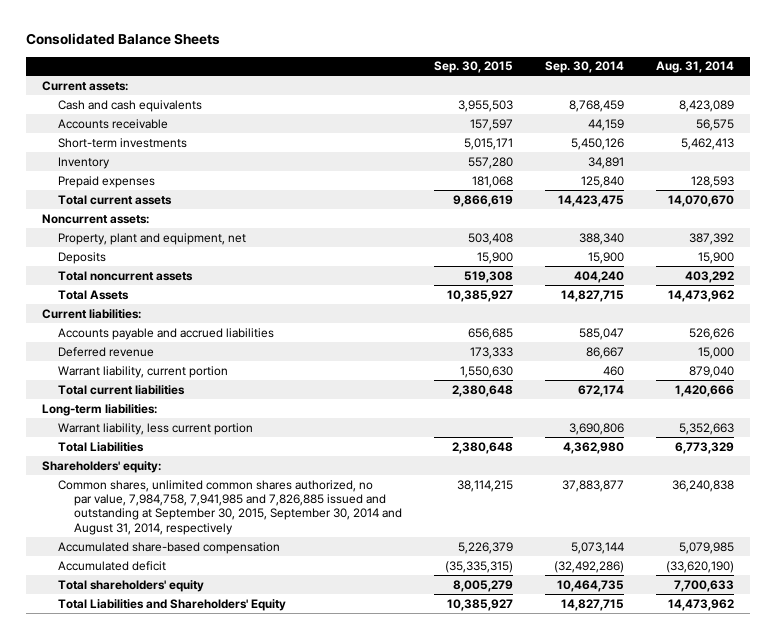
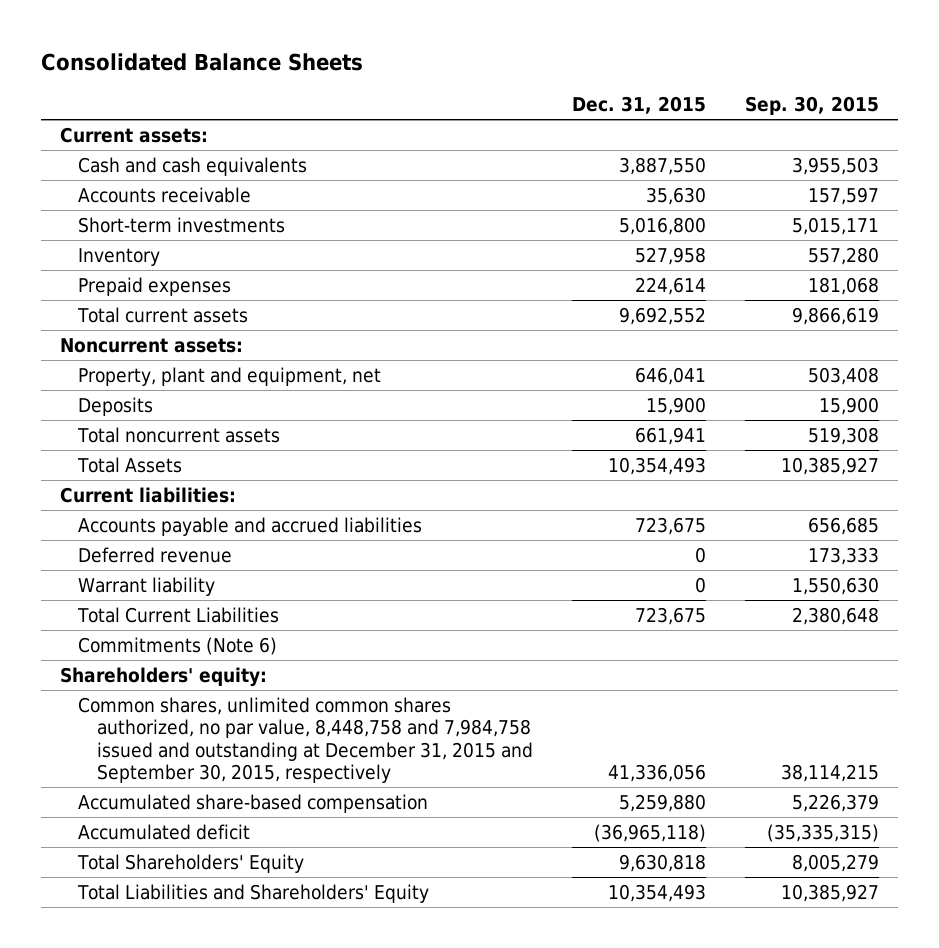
[544,61,624,74] Sep. 30, 2014 -> none
[655,61,734,74] Aug. 31, 2014 -> none
none -> [571,96,706,115] Dec. 31, 2015
[41,403,157,416] Long-term liabilities: -> none
[57,422,253,435] Warrant liability, less current portion -> none
[57,441,144,452] Total Liabilities -> none
[57,365,228,378] Warrant liability, current portion -> [78,576,216,596] Warrant liability
[57,384,185,395] Total current liabilities -> [77,606,280,623] Total Current Liabilities
none -> [78,636,278,655] Commitments (Note 6)
[57,479,402,535] Common shares, unlimited common shares authorized, no par value, 7,984,758, 7,941,985 and 7,826,885 issued and outstanding at September 30, 2015, September 30, 2014 and August 31, 2014, respectively -> [78,696,533,784] Common shares, unlimited common shares authorized, no par value, 8,448,758 and 7,984,758 issued and outstanding at December 31, 2015 and September 30, 2015, respectively
[57,579,204,592] Total shareholders' equity -> [77,853,305,873] Total Shareholders' Equity

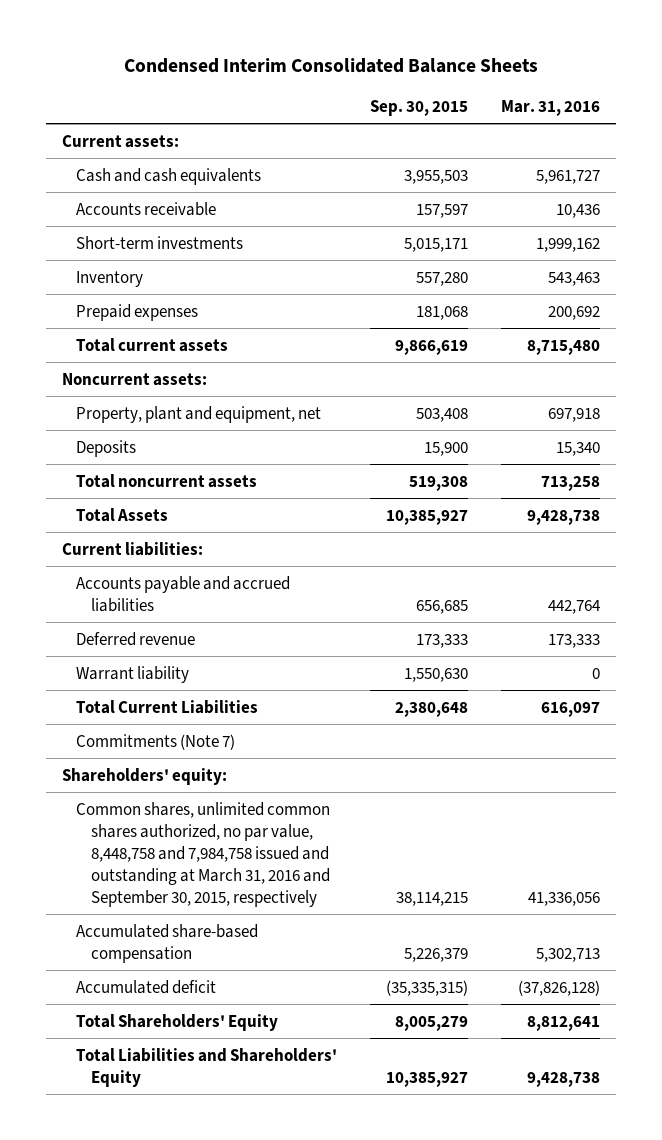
[40,53,363,72] Consolidated Balance Sheets -> [123,57,538,73] Condensed Interim Consolidated Balance Sheets
[571,96,706,115] Dec. 31, 2015 -> none
none -> [500,99,600,116] Mar. 31, 2016
[78,636,278,655] Commitments (Note 6) -> [76,733,236,750] Commitments (Note 7)
[78,696,533,784] Common shares, unlimited common shares authorized, no par value, 8,448,758 and 7,984,758 issued and outstanding at December 31, 2015 and September 30, 2015, respectively -> [76,801,331,907] Common shares, unlimited common shares authorized, no par value, 8,448,758 and 7,984,758 issued and outstanding at March 31, 2016 and September 30, 2015, respectively

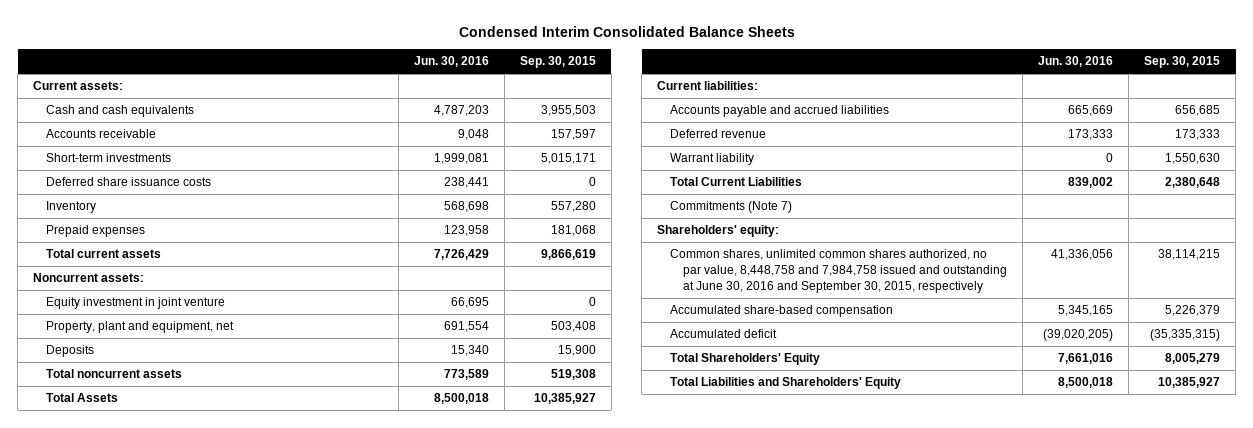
[500,99,600,116] Mar. 31, 2016 -> none
none -> [414,56,490,68] Jun. 30, 2016
none -> [46,177,212,187] Deferred share issuance costs
none -> [46,297,226,310] Equity investment in joint venture
[76,801,331,907] Common shares, unlimited common shares authorized, no par value, 8,448,758 and 7,984,758 issued and outstanding at March 31, 2016 and September 30, 2015, respectively -> [670,249,1008,293] Common shares, unlimited common shares authorized, no par value, 8,448,758 and 7,984,758 issued and outstanding at June 30, 2016 and September 30, 2015, respectively

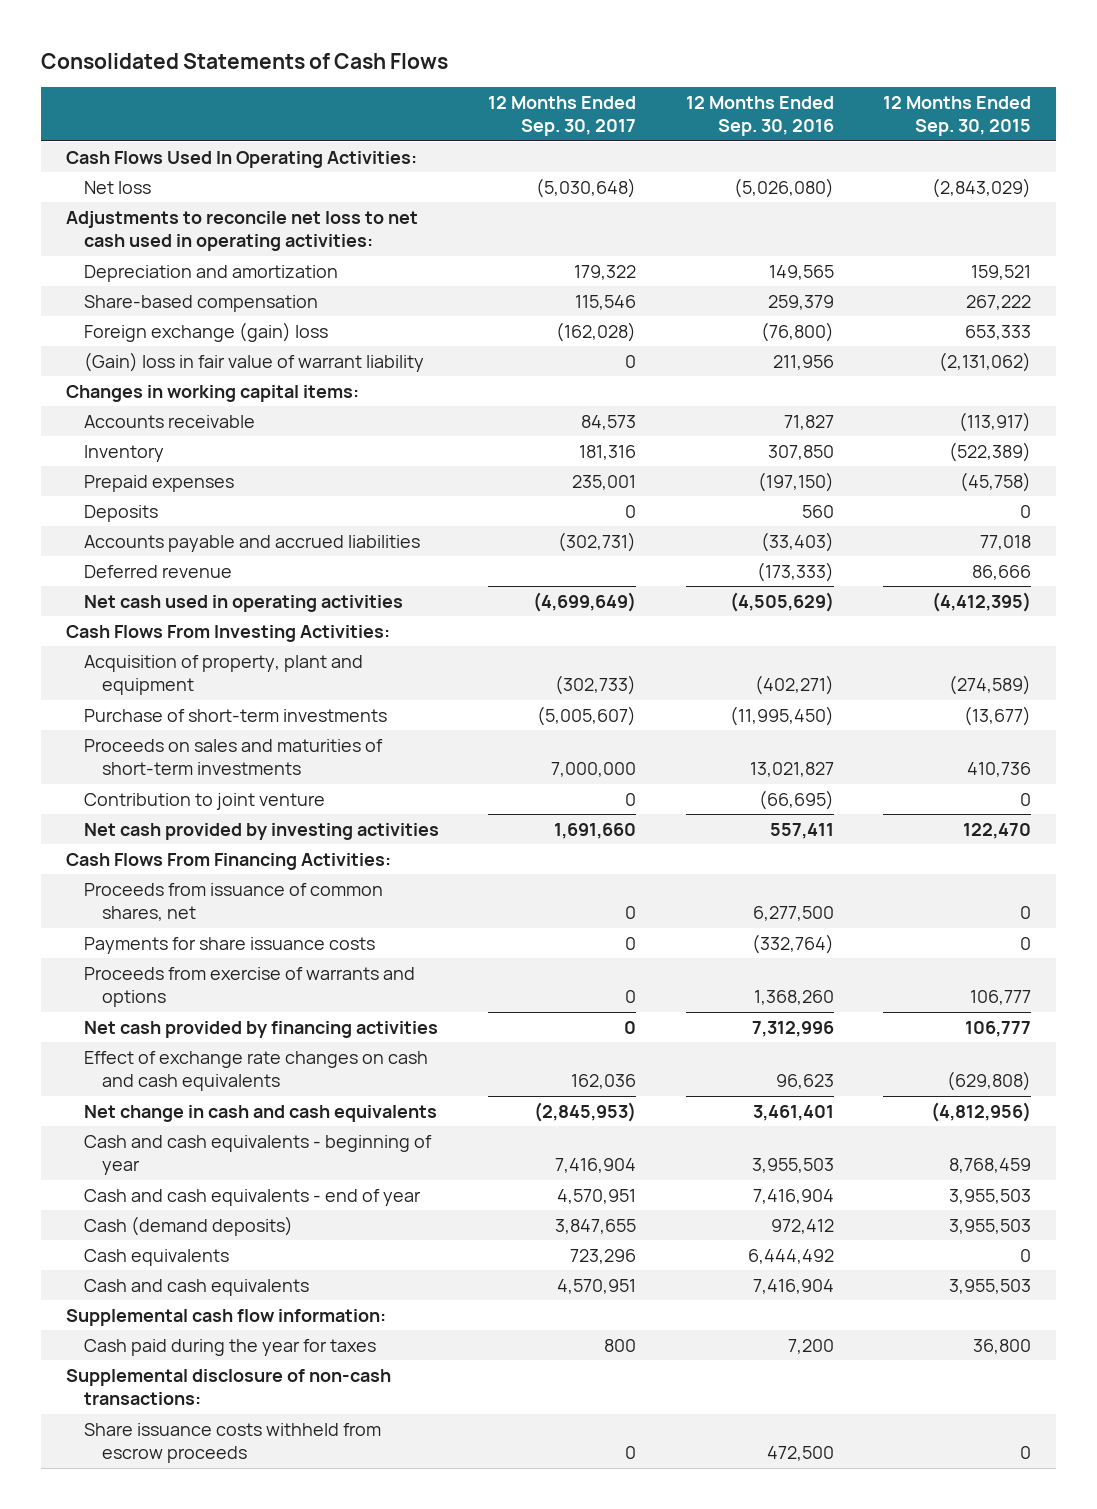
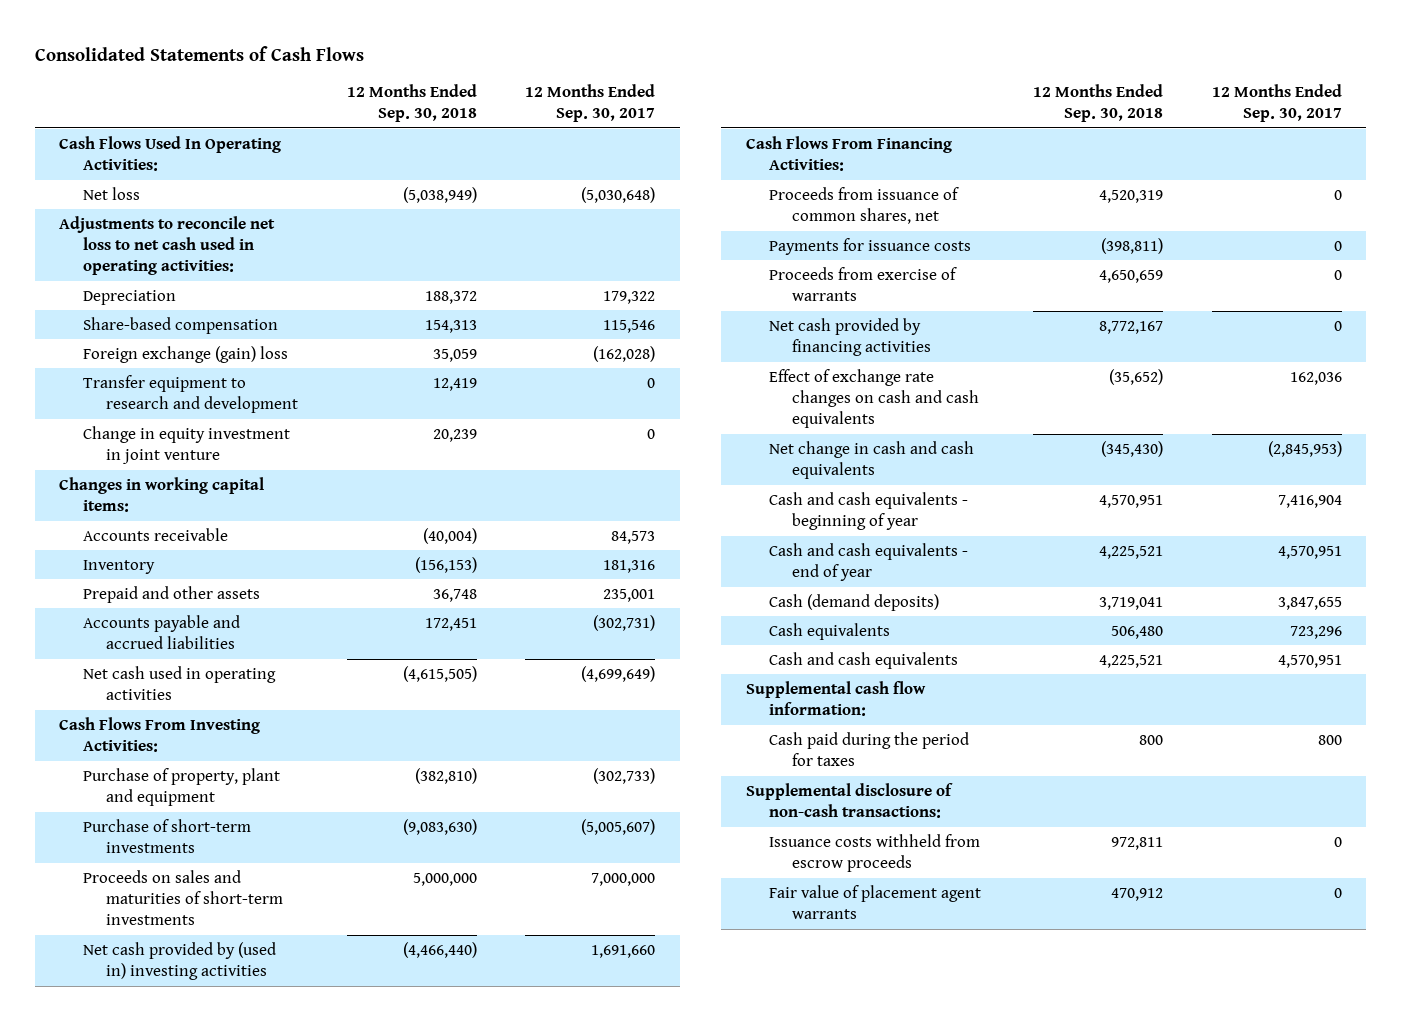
[685,96,834,137] 12 Months Ended Sep. 30, 2016 -> none
[883,96,1032,137] 12 Months Ended Sep. 30, 2015 -> none
none -> [346,83,477,123] 12 Months Ended Sep. 30, 2018
[83,264,338,282] Depreciation and amortization -> [82,289,176,305] Depreciation
[83,351,424,372] (Gain) loss in fair value of warrant liability -> none
none -> [82,374,299,414] Transfer equipment to research and development
none -> [82,425,290,465] Change in equity investment in joint venture
[83,504,158,522] Deposits -> none
[83,474,234,492] Prepaid expenses -> [82,585,260,603] Prepaid and other assets
[83,564,232,578] Deferred revenue -> none
[83,654,363,696] Acquisition of property, plant and equipment -> [82,767,280,807] Purchase of property, plant and equipment
[83,792,325,810] Contribution to joint venture -> none
[83,822,439,840] Net cash provided by investing activities -> [82,941,276,981] Net cash provided by (used in) investing activities
[83,936,375,954] Payments for share issuance costs -> [769,237,972,255] Payments for issuance costs
[83,966,415,1008] Proceeds from exercise of warrants and options -> [769,266,958,302] Proceeds from exercise of warrants
[83,1338,376,1356] Cash paid during the year for taxes -> [769,731,970,767] Cash paid during the period for taxes
[83,1422,381,1464] Share issuance costs withheld from escrow proceeds -> [769,833,981,873] Issuance costs withheld from escrow proceeds
none -> [769,884,982,920] Fair value of placement agent warrants

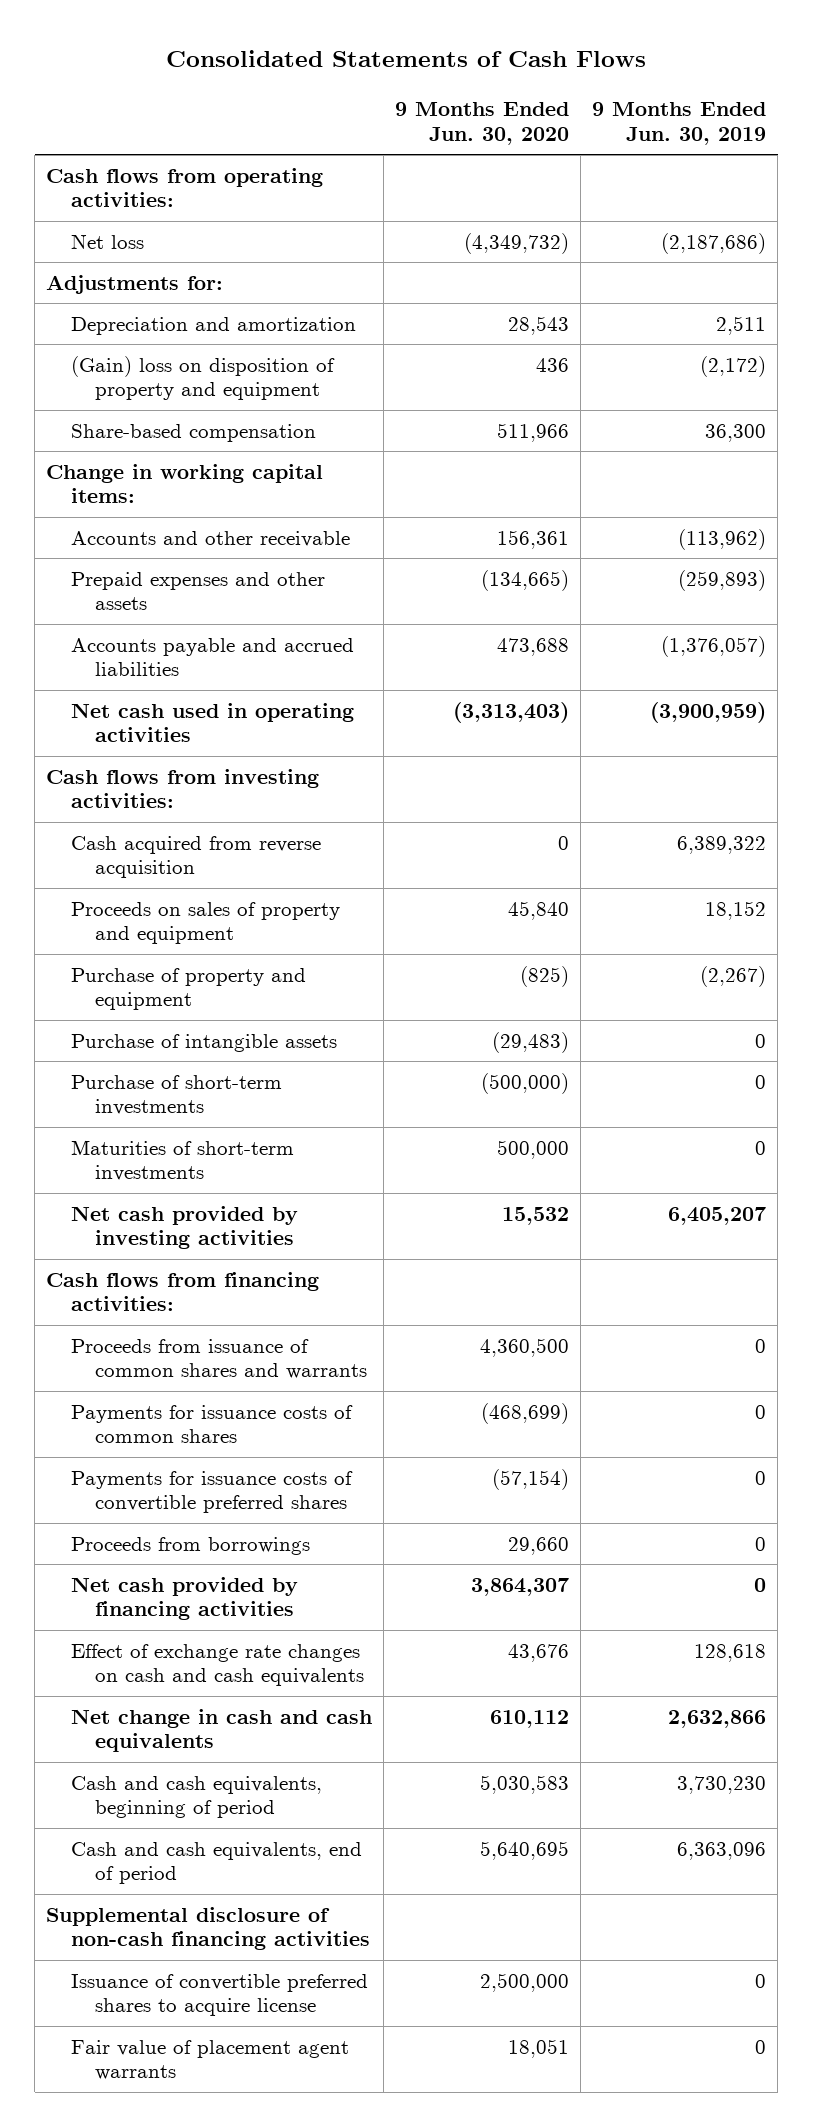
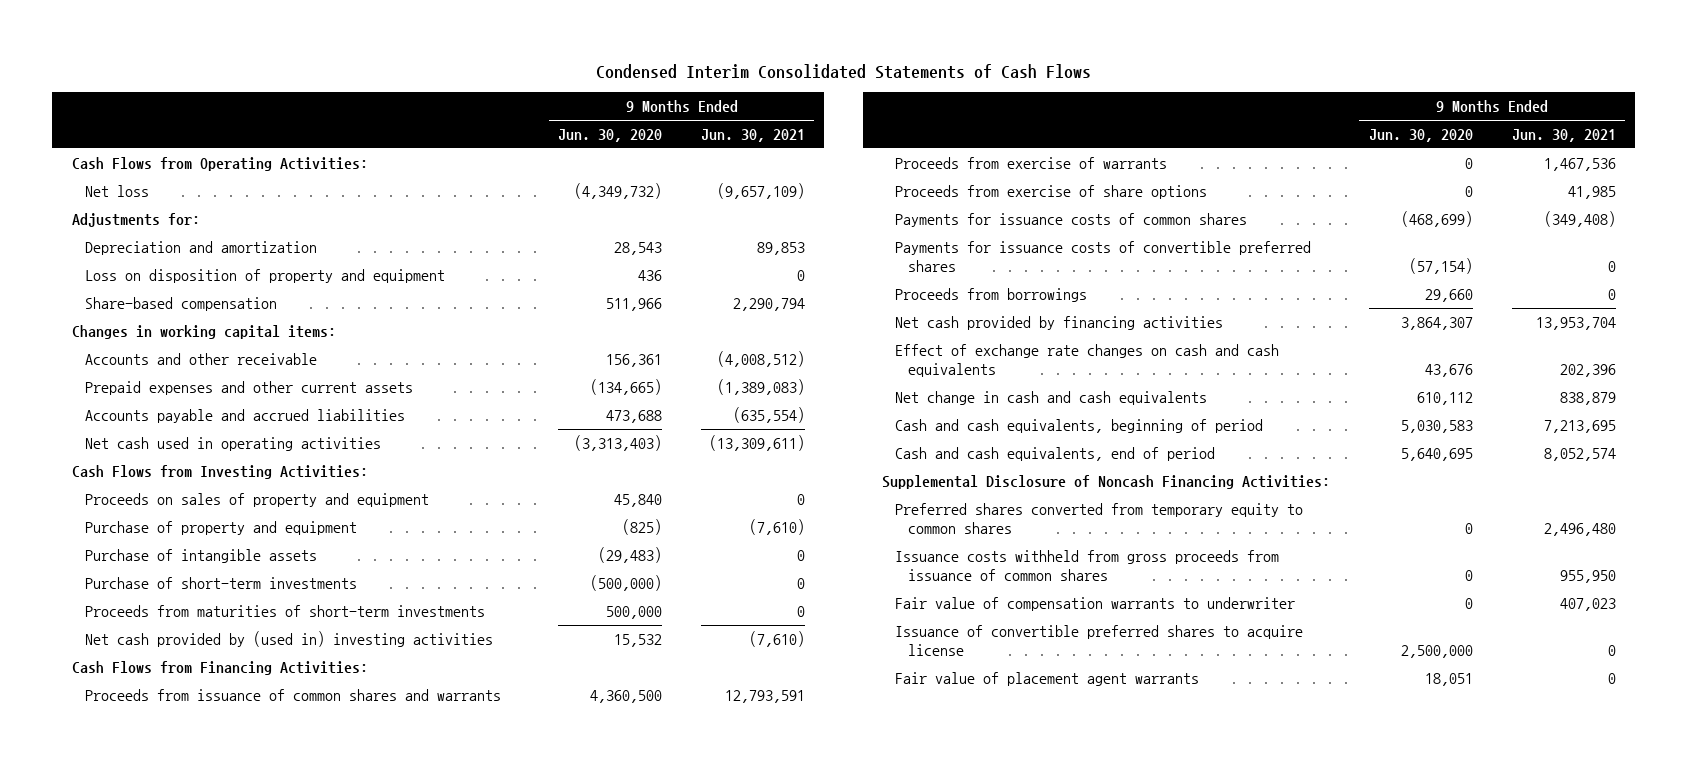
[166,50,647,68] Consolidated Statements of Cash Flows -> [595,63,1091,79] Condensed Interim Consolidated Statements of Cash Flows
[592,102,767,145] 9 Months Ended Jun. 30, 2019 -> none
none -> [700,128,805,142] Jun. 30, 2021
[46,167,324,208] Cash flows from operating activities: -> [71,156,368,171] Cash Flows from Operating Activities:
[70,355,335,401] (Gain) loss on disposition of property and equipment -> [84,268,445,283] Loss on disposition of property and equipment
[46,463,324,504] Change in working capital items: -> [71,324,336,339] Changes in working capital items:
[70,571,325,611] Prepaid expenses and other assets -> [84,380,413,395] Prepaid expenses and other current assets
[70,835,321,879] Cash acquired from reverse acquisition -> none
[46,768,320,809] Cash flows from investing activities: -> [71,464,368,479] Cash Flows from Investing Activities:
[70,1139,294,1182] Maturities of short-term investments -> [84,604,485,617] Proceeds from maturities of short-term investments
[70,1205,298,1250] Net cash provided by investing activities -> [84,630,493,647] Net cash provided by (used in) investing activities
[46,1271,320,1312] Cash flows from financing activities: -> [71,660,368,675] Cash Flows from Financing Activities:
none -> [895,156,1168,169] Proceeds from exercise of warrants
none -> [895,184,1208,199] Proceeds from exercise of share options
[46,1906,370,1951] Supplemental disclosure of non-cash financing activities -> [882,474,1331,489] Supplemental Disclosure of Noncash Financing Activities:
none -> [895,502,1304,535] Preferred shares converted from temporary equity to common shares
none -> [895,549,1280,582] Issuance costs withheld from gross proceeds from issuance of common shares
none -> [895,596,1296,611] Fair value of compensation warrants to underwriter

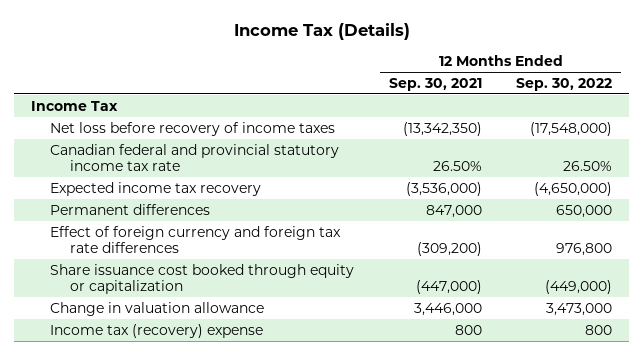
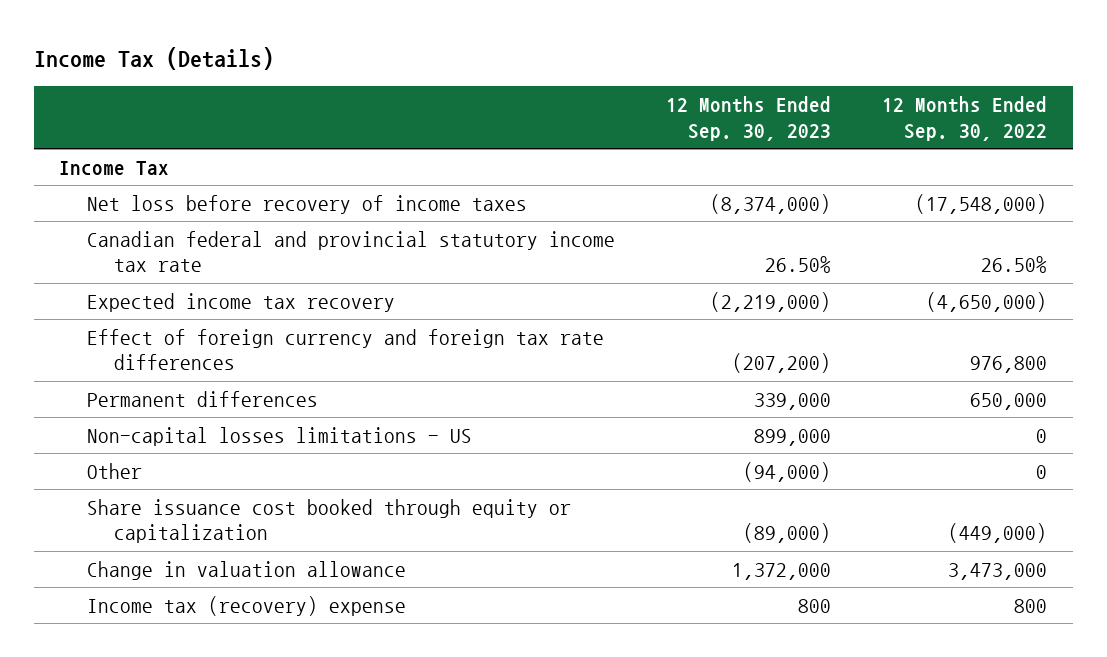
[388,77,482,91] Sep. 30, 2021 -> none
none -> [666,96,832,141] 12 Months Ended Sep. 30, 2023
[50,203,211,215] Permanent differences -> [86,390,318,407] Permanent differences
none -> [86,426,472,446] Non-capital losses limitations - US
none -> [86,462,142,479] Other

